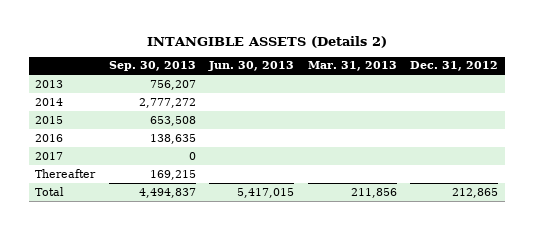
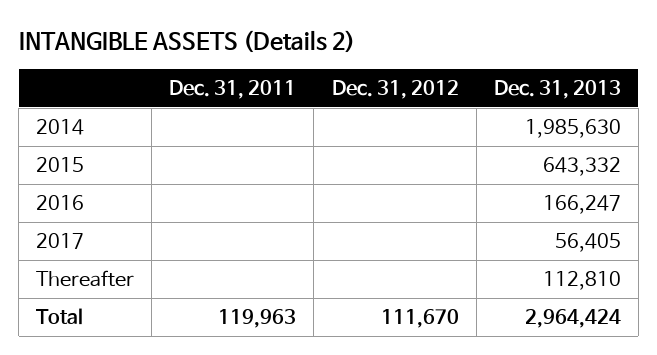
[108,61,196,72] Sep. 30, 2013 -> none
[208,61,295,72] Jun. 30, 2013 -> none
[307,61,397,72] Mar. 31, 2013 -> none
none -> [169,79,297,99] Dec. 31, 2011
none -> [493,79,621,99] Dec. 31, 2013
[35,79,64,88] 2013 -> none
[452,187,499,198] 212,865 -> [380,308,459,328] 111,670

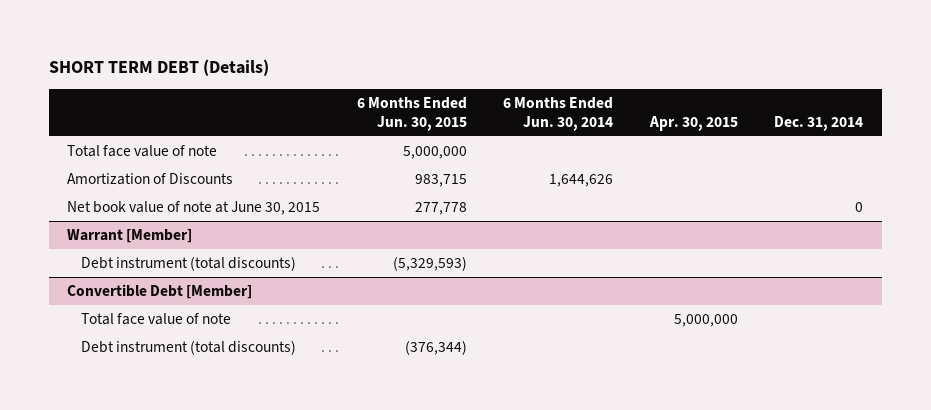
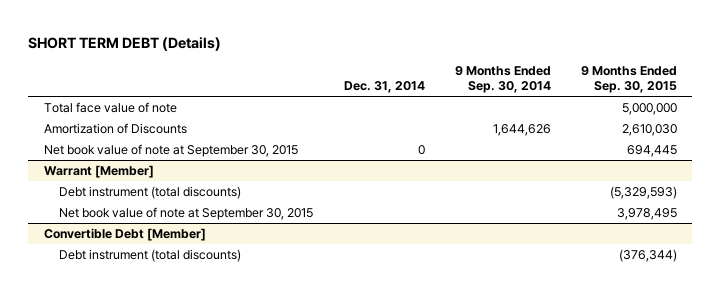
[356,97,467,131] 6 Months Ended Jun. 30, 2015 -> none
[503,97,614,131] 6 Months Ended Jun. 30, 2014 -> none
[648,115,738,131] Apr. 30, 2015 -> none
none -> [454,65,551,94] 9 Months Ended Sep. 30, 2014
none -> [581,65,678,94] 9 Months Ended Sep. 30, 2015
[67,201,321,216] Net book value of note at June 30, 2015 -> [43,143,298,157] Net book value of note at September 30, 2015
none -> [59,206,314,220] Net book value of note at September 30, 2015
[81,313,232,326] Total face value of note -> none

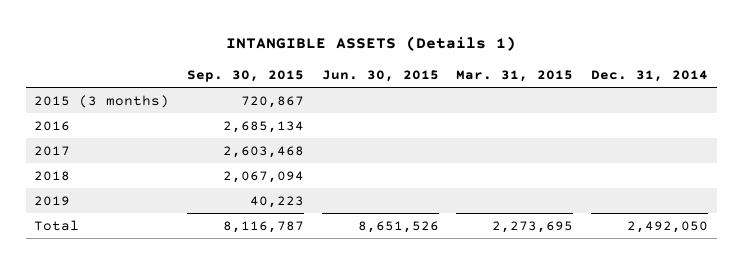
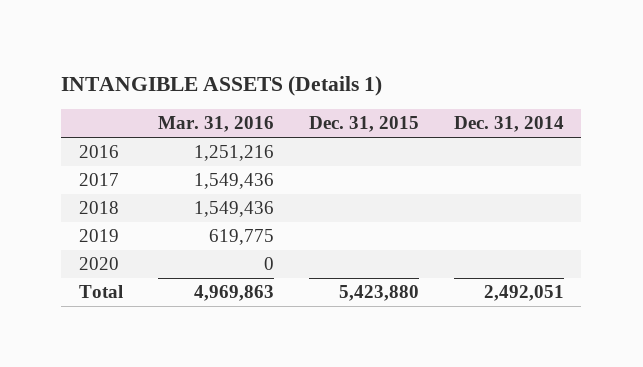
[187,70,305,83] Sep. 30, 2015 -> none
[321,70,439,83] Jun. 30, 2015 -> none
[456,70,574,83] Mar. 31, 2015 -> none
none -> [157,116,274,133] Mar. 31, 2016
none -> [308,116,419,133] Dec. 31, 2015
[34,94,170,108] 2015 (3 months) -> none
none -> [78,257,119,271] 2020
[627,220,709,233] 2,492,050 -> [483,285,564,302] 2,492,051

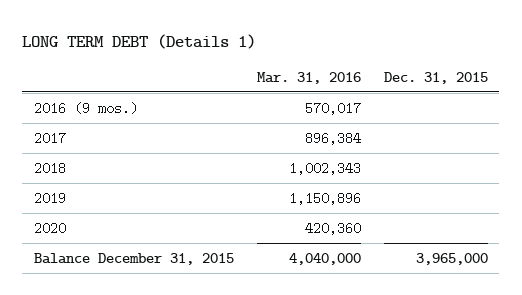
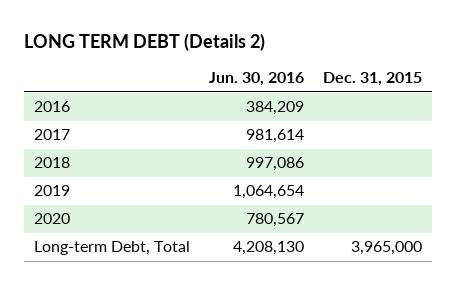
[22,33,257,49] LONG TERM DEBT (Details 1) -> [24,33,266,52] LONG TERM DEBT (Details 2)
[256,71,361,84] Mar. 31, 2016 -> none
none -> [209,72,305,87] Jun. 30, 2016
[33,101,138,115] 2016 (9 mos.) -> [33,101,70,113] 2016
[33,252,234,265] Balance December 31, 2015 -> [33,241,190,256] Long-term Debt, Total

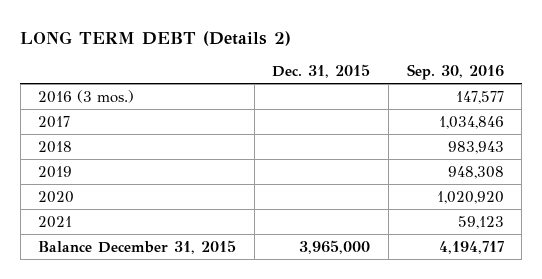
[209,72,305,87] Jun. 30, 2016 -> none
none -> [406,64,504,81] Sep. 30, 2016
[33,101,70,113] 2016 -> [38,89,135,103] 2016 (3 mos.)
none -> [38,215,73,228] 2021
[33,241,190,256] Long-term Debt, Total -> [38,239,237,254] Balance December 31, 2015

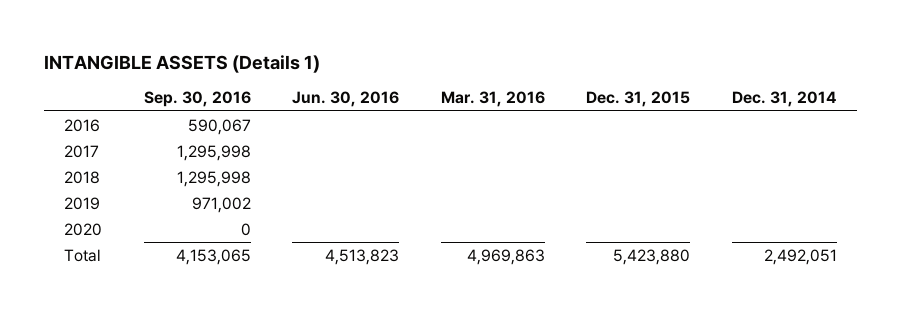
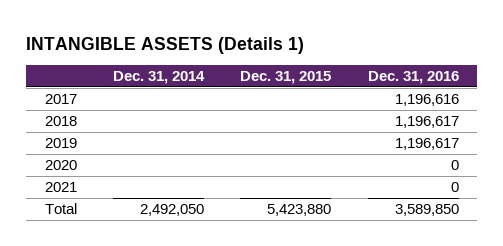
[143,91,251,108] Sep. 30, 2016 -> none
[292,91,400,108] Jun. 30, 2016 -> none
[440,91,545,108] Mar. 31, 2016 -> none
none -> [367,71,459,85] Dec. 31, 2016
[64,118,101,132] 2016 -> none
none -> [44,182,77,193] 2021
[763,248,837,265] 2,492,051 -> [140,204,205,217] 2,492,050

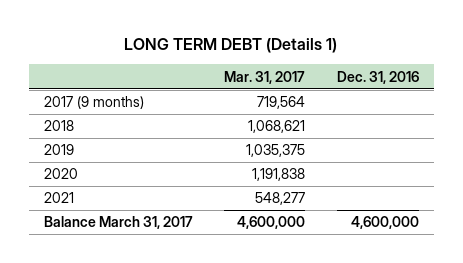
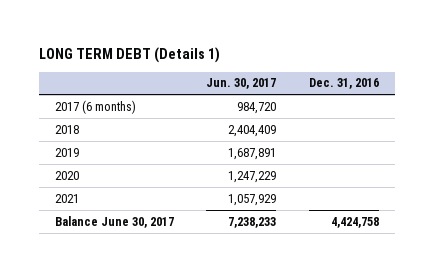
[224,70,306,84] Mar. 31, 2017 -> none
none -> [206,78,277,90] Jun. 30, 2017
[44,96,145,110] 2017 (9 months) -> [55,99,137,114] 2017 (6 months)
[44,216,194,230] Balance March 31, 2017 -> [55,215,175,228] Balance June 30, 2017
[350,216,419,230] 4,600,000 -> [330,216,379,228] 4,424,758

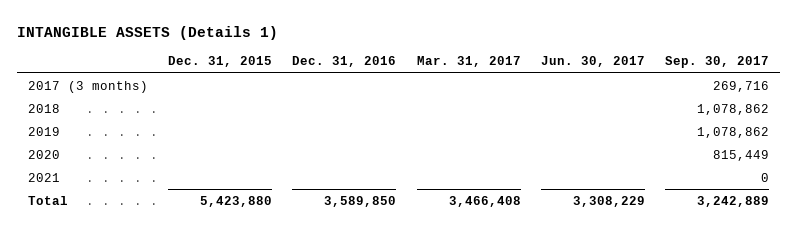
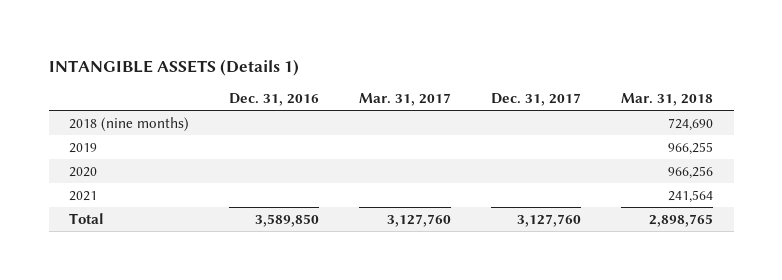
[167,56,272,68] Dec. 31, 2015 -> none
[541,56,646,68] Jun. 30, 2017 -> none
[665,56,770,69] Sep. 30, 2017 -> none
none -> [491,93,582,107] Dec. 31, 2017
none -> [621,93,714,107] Mar. 31, 2018
[27,103,60,113] 2018 -> none
[27,80,148,93] 2017 (3 months) -> [68,116,189,132] 2018 (nine months)
[448,195,521,207] 3,466,408 -> [387,213,452,227] 3,127,760

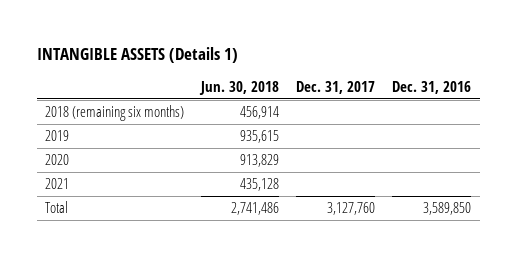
[359,93,452,107] Mar. 31, 2017 -> none
[621,93,714,107] Mar. 31, 2018 -> none
none -> [199,80,280,95] Jun. 30, 2018
[68,116,189,132] 2018 (nine months) -> [45,105,185,122] 2018 (remaining six months)

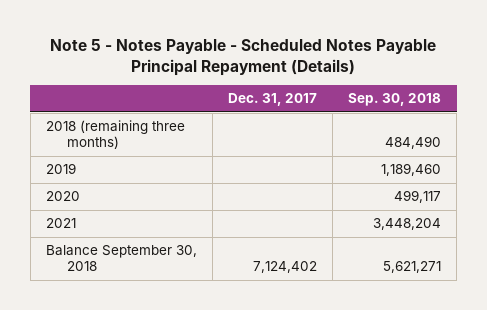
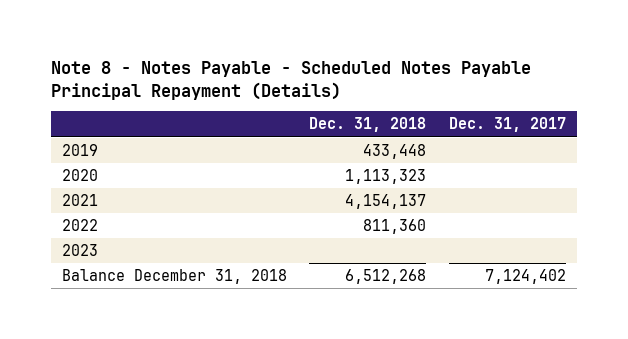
[50,38,437,76] Note 5 - Notes Payable - Scheduled Notes Payable Principal Repayment (Details) -> [50,60,531,100] Note 8 - Notes Payable - Scheduled Notes Payable Principal Repayment (Details)
[348,93,442,107] Sep. 30, 2018 -> none
none -> [309,117,427,133] Dec. 31, 2018
[45,120,185,150] 2018 (remaining three months) -> none
none -> [61,219,98,232] 2022
none -> [61,244,98,257] 2023
[45,245,197,272] Balance September 30, 2018 -> [61,269,287,285] Balance December 31, 2018

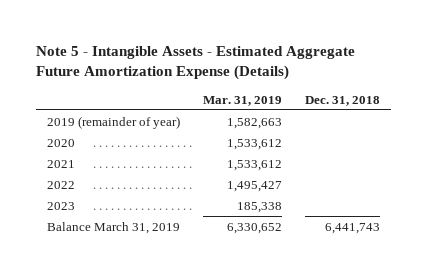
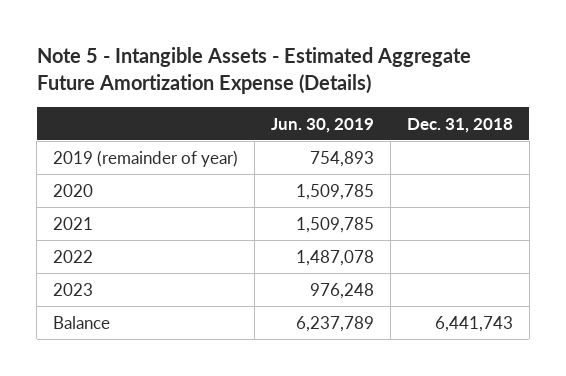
[203,95,283,106] Mar. 31, 2019 -> none
none -> [270,117,374,133] Jun. 30, 2019
[47,221,181,234] Balance March 31, 2019 -> [52,315,110,329] Balance

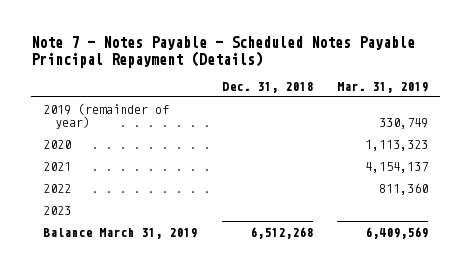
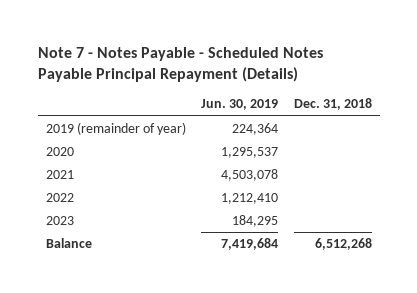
[336,81,428,93] Mar. 31, 2019 -> none
none -> [201,99,279,111] Jun. 30, 2019
[43,227,198,239] Balance March 31, 2019 -> [45,238,92,249] Balance

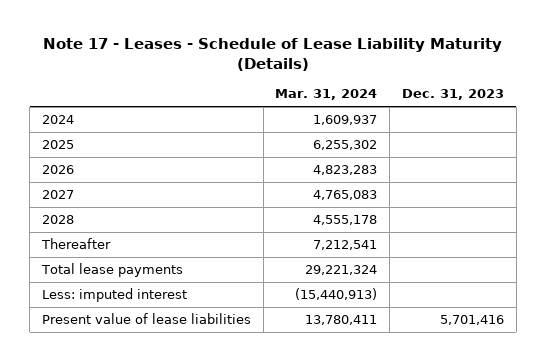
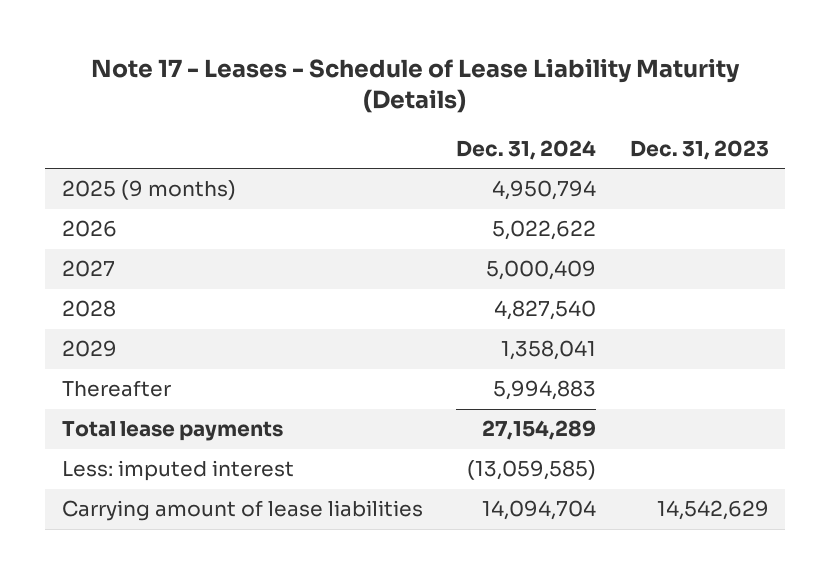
[275,89,378,101] Mar. 31, 2024 -> none
none -> [456,140,597,161] Dec. 31, 2024
[42,140,75,150] 2025 -> none
[42,115,75,125] 2024 -> [61,180,236,201] 2025 (9 months)
none -> [61,340,117,358] 2029
[42,313,252,325] Present value of lease liabilities -> [61,500,423,522] Carrying amount of lease liabilities
[439,315,504,326] 5,701,416 -> [656,500,769,521] 14,542,629

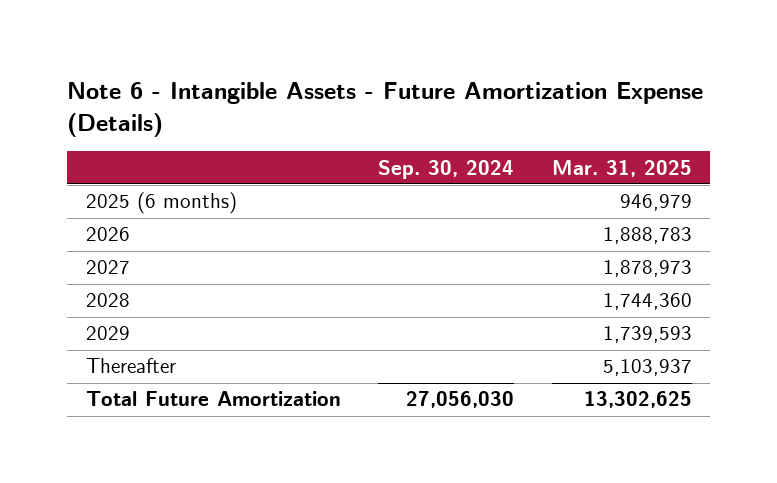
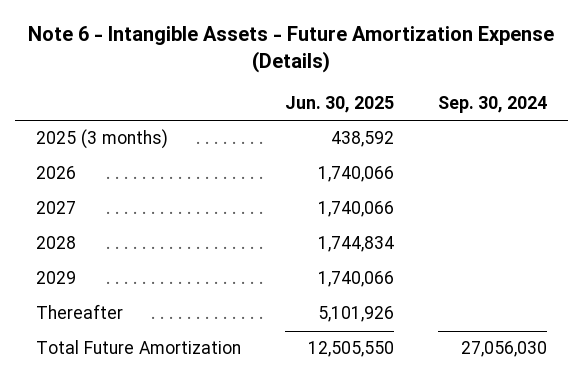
[551,159,692,177] Mar. 31, 2025 -> none
none -> [284,96,394,114] Jun. 30, 2025
[85,192,237,215] 2025 (6 months) -> [36,129,169,150] 2025 (3 months)

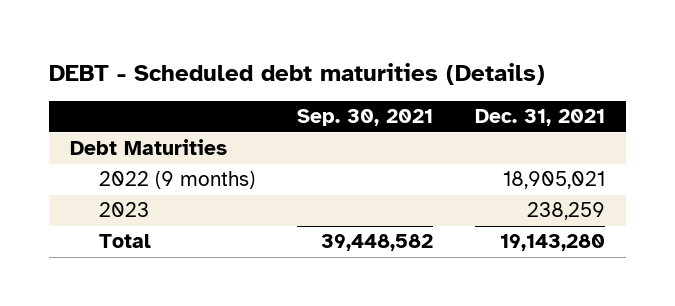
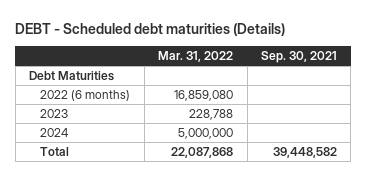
[474,109,605,127] Dec. 31, 2021 -> none
none -> [158,50,234,62] Mar. 31, 2022
[99,171,256,190] 2022 (9 months) -> [40,90,131,102] 2022 (6 months)
none -> [40,128,70,138] 2024

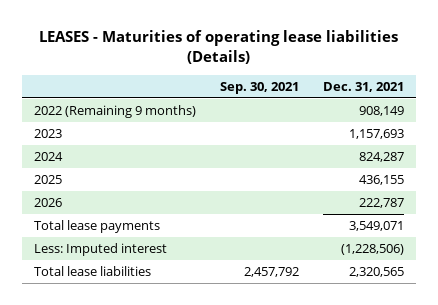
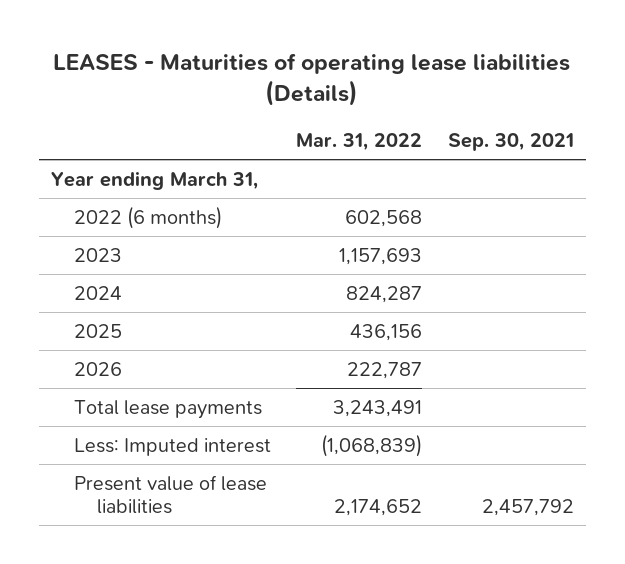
[322,81,404,92] Dec. 31, 2021 -> none
none -> [296,133,423,152] Mar. 31, 2022
none -> [51,170,259,190] Year ending March 31,
[34,104,197,118] 2022 (Remaining 9 months) -> [73,205,222,229] 2022 (6 months)
[34,265,152,276] Total lease liabilities -> [73,474,267,515] Present value of lease liabilities

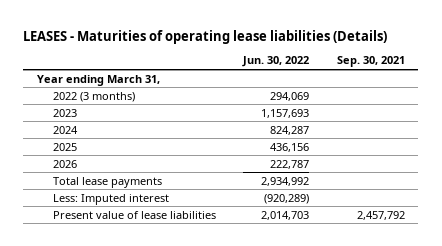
[296,133,423,152] Mar. 31, 2022 -> none
none -> [242,56,310,68] Jun. 30, 2022
[73,205,222,229] 2022 (6 months) -> [52,91,135,102] 2022 (3 months)

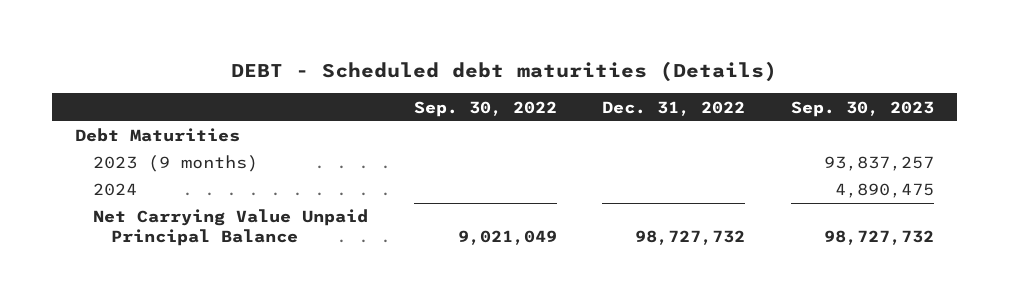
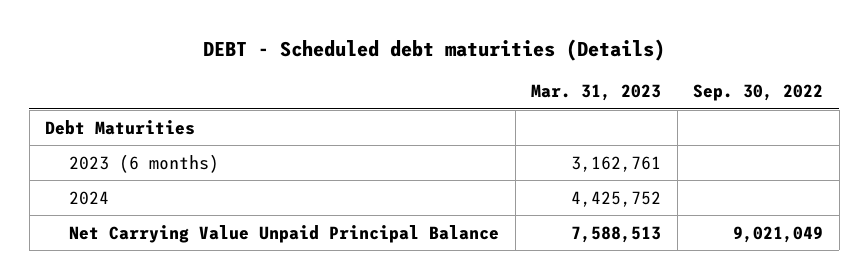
[602,100,746,116] Dec. 31, 2022 -> none
[790,100,934,117] Sep. 30, 2023 -> none
none -> [531,83,662,101] Mar. 31, 2023
[92,155,258,173] 2023 (9 months) -> [69,153,220,173] 2023 (6 months)

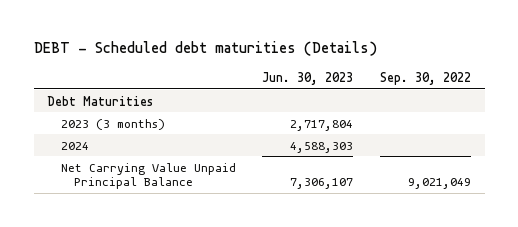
[531,83,662,101] Mar. 31, 2023 -> none
none -> [262,71,354,85] Jun. 30, 2023
[69,153,220,173] 2023 (6 months) -> [60,118,165,130] 2023 (3 months)

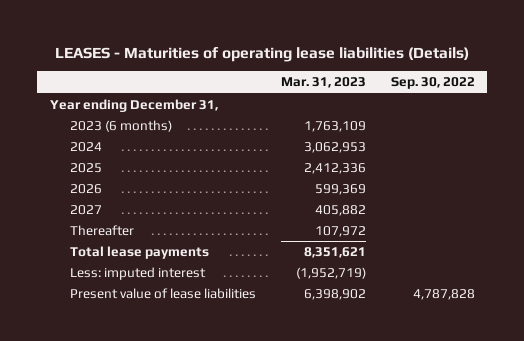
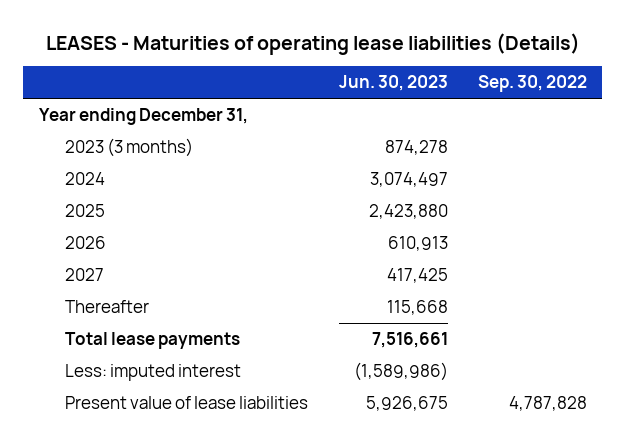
[280,77,366,89] Mar. 31, 2023 -> none
none -> [338,75,448,92] Jun. 30, 2023
[69,120,172,133] 2023 (6 months) -> [65,138,194,158] 2023 (3 months)

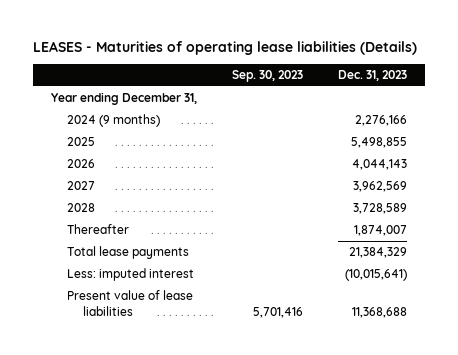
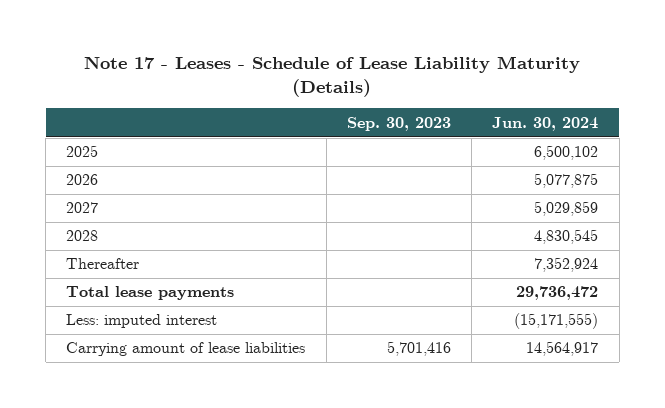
[33,41,418,56] LEASES - Maturities of operating lease liabilities (Details) -> [84,56,581,98] Note 17 - Leases - Schedule of Lease Liability Maturity (Details)
[338,70,408,82] Dec. 31, 2023 -> none
none -> [492,116,599,131] Jun. 30, 2024
[50,92,197,106] Year ending December 31, -> none
[66,114,160,128] 2024 (9 months) -> none
[66,290,193,316] Present value of lease liabilities -> [66,342,306,357] Carrying amount of lease liabilities

